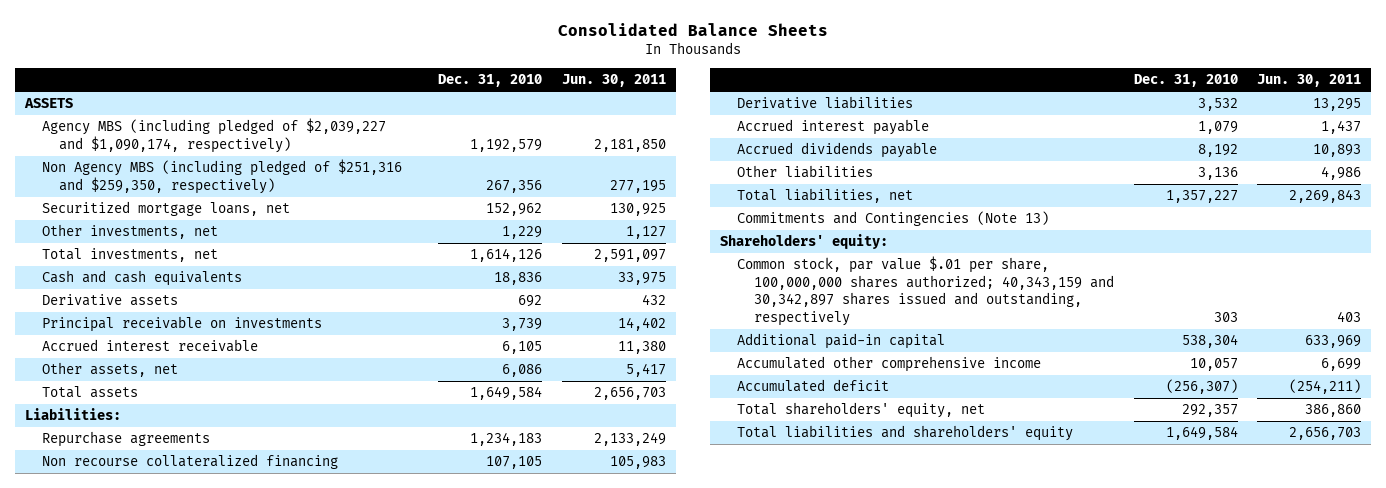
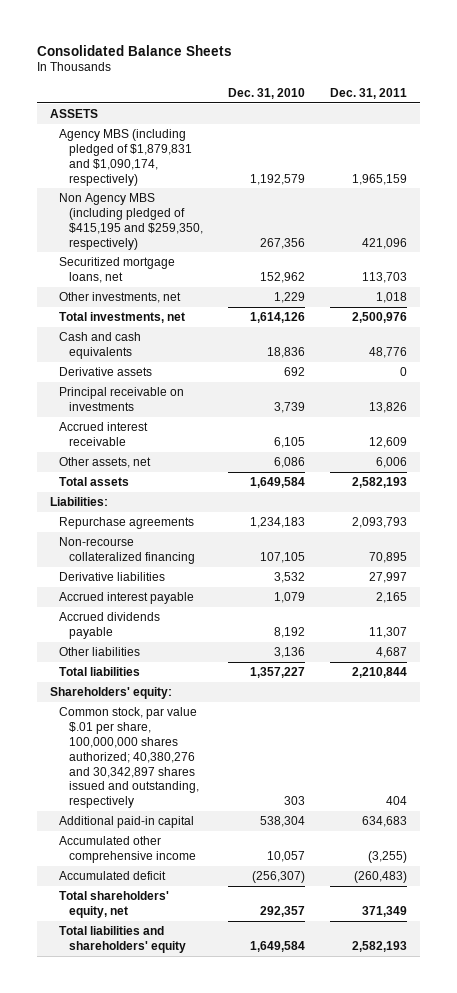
[561,74,666,88] Jun. 30, 2011 -> none
none -> [330,88,408,100] Dec. 31, 2011
[41,118,386,153] Agency MBS (including pledged of $2,039,227 and $1,090,174, respectively) -> [59,128,192,186] Agency MBS (including pledged of $1,879,831 and $1,090,174, respectively)
[41,159,402,194] Non Agency MBS (including pledged of $251,316 and $259,350, respectively) -> [59,192,203,250] Non Agency MBS (including pledged of $415,195 and $259,350, respectively)
[41,454,338,470] Non recourse collateralized financing -> [59,536,195,564] Non-recourse collateralized financing
[736,211,1049,227] Commitments and Contingencies (Note 13) -> none
[736,188,913,204] Total liabilities, net -> [59,666,141,676] Total liabilities
[736,256,1114,326] Common stock, par value $.01 per share, 100,000,000 shares authorized; 40,343,159 and 30,342,897 shares issued and outstanding, respectively -> [59,706,199,809] Common stock, par value $.01 per share, 100,000,000 shares authorized; 40,380,276 and 30,342,897 shares issued and outstanding, respectively

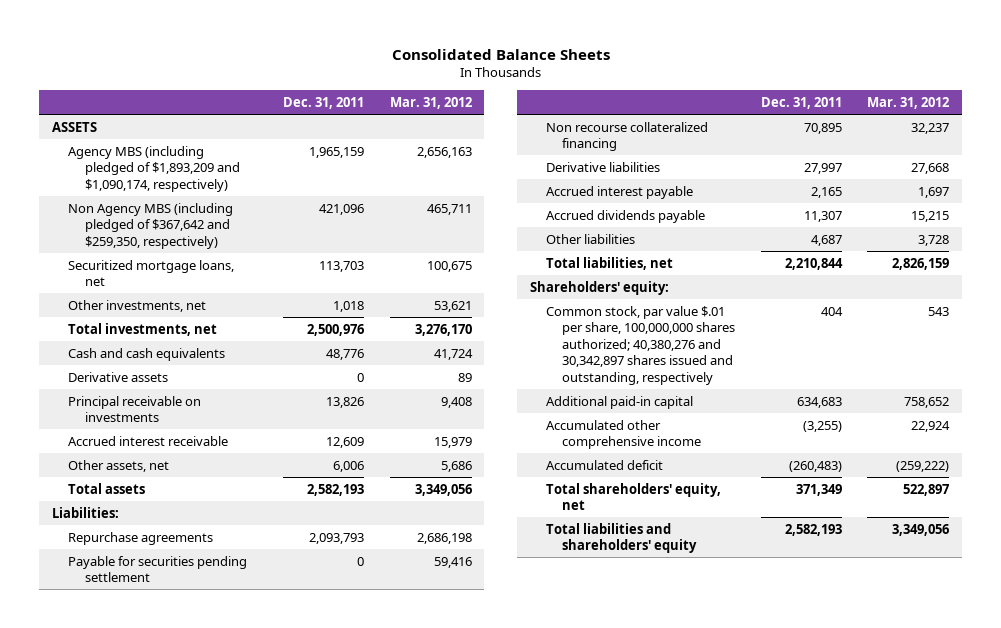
[227,88,305,100] Dec. 31, 2010 -> none
none -> [389,96,472,109] Mar. 31, 2012
[59,128,192,186] Agency MBS (including pledged of $1,879,831 and $1,090,174, respectively) -> [68,145,240,192] Agency MBS (including pledged of $1,893,209 and $1,090,174, respectively)
[59,192,203,250] Non Agency MBS (including pledged of $415,195 and $259,350, respectively) -> [68,202,234,249] Non Agency MBS (including pledged of $367,642 and $259,350, respectively)
none -> [68,555,248,583] Payable for securities pending settlement
[59,536,195,564] Non-recourse collateralized financing -> [545,121,708,152] Non recourse collateralized financing
[59,666,141,676] Total liabilities -> [545,256,673,270] Total liabilities, net

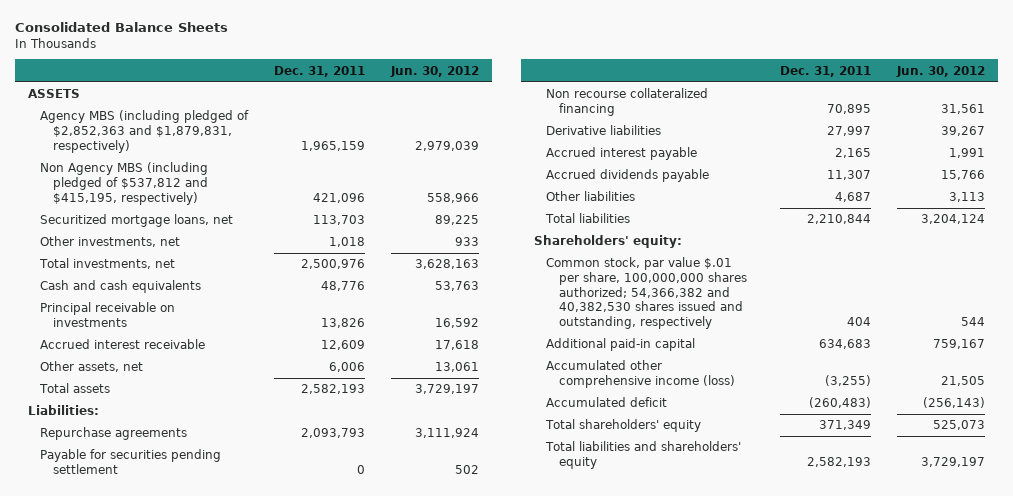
[389,96,472,109] Mar. 31, 2012 -> none
none -> [390,65,480,77] Jun. 30, 2012
[68,145,240,192] Agency MBS (including pledged of $1,893,209 and $1,090,174, respectively) -> [40,110,250,153] Agency MBS (including pledged of $2,852,363 and $1,879,831, respectively)
[68,202,234,249] Non Agency MBS (including pledged of $367,642 and $259,350, respectively) -> [40,162,209,205] Non Agency MBS (including pledged of $537,812 and $415,195, respectively)
[68,371,169,382] Derivative assets -> none
[545,256,673,270] Total liabilities, net -> [545,213,631,224] Total liabilities
[545,305,736,385] Common stock, par value $.01 per share, 100,000,000 shares authorized; 40,380,276 and 30,342,897 shares issued and outstanding, respectively -> [546,257,747,329] Common stock, par value $.01 per share, 100,000,000 shares authorized; 54,366,382 and 40,382,530 shares issued and outstanding, respectively
[545,419,702,450] Accumulated other comprehensive income -> [546,360,735,388] Accumulated other comprehensive income (loss)
[545,482,721,511] Total shareholders' equity, net -> [545,419,702,433] Total shareholders' equity

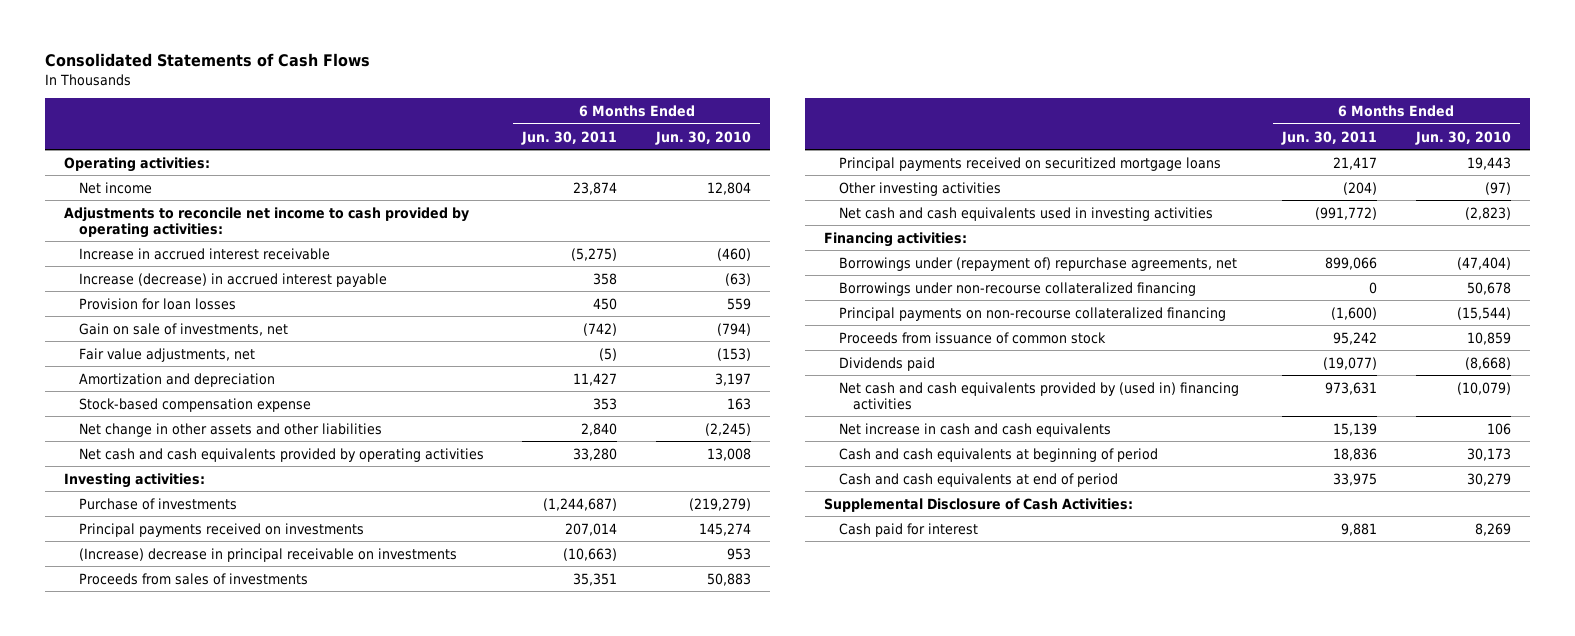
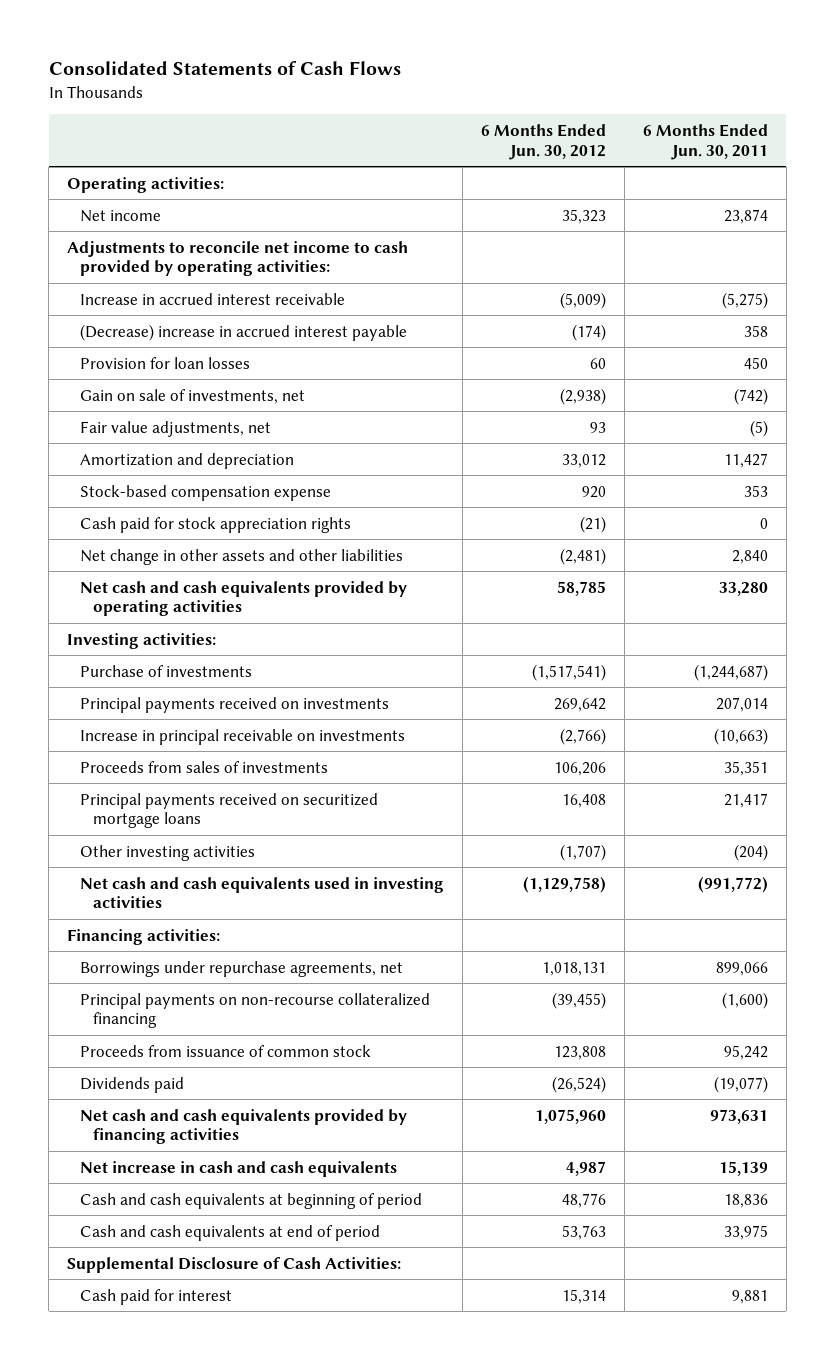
[654,130,751,145] Jun. 30, 2010 -> none
none -> [480,123,606,160] 6 Months Ended Jun. 30, 2012
[78,272,387,287] Increase (decrease) in accrued interest payable -> [79,323,407,341] (Decrease) increase in accrued interest payable
none -> [79,516,351,533] Cash paid for stock appreciation rights
[78,547,457,562] (Increase) decrease in principal receivable on investments -> [79,728,405,745] Increase in principal receivable on investments
[838,281,1196,296] Borrowings under non-recourse collateralized financing -> none
[838,256,1237,271] Borrowings under (repayment of) repurchase agreements, net -> [79,960,403,977] Borrowings under repurchase agreements, net
[838,381,1239,410] Net cash and cash equivalents provided by (used in) financing activities -> [79,1108,407,1145] Net cash and cash equivalents provided by financing activities

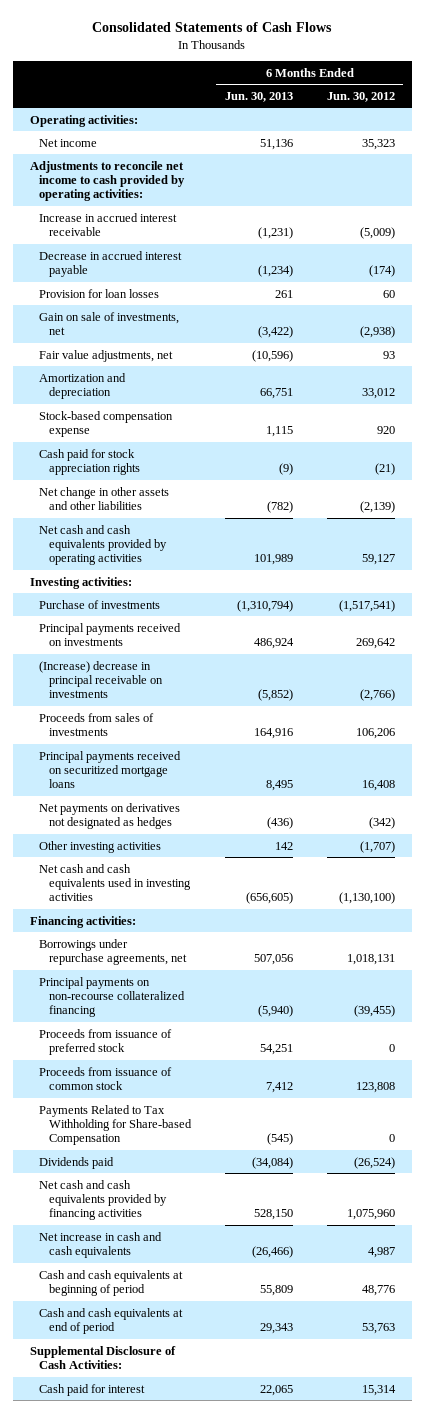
[642,123,768,160] 6 Months Ended Jun. 30, 2011 -> none
none -> [224,91,293,102] Jun. 30, 2013
[79,323,407,341] (Decrease) increase in accrued interest payable -> [39,250,183,277] Decrease in accrued interest payable
[559,547,606,565] (2,481) -> [359,500,395,513] (2,139)
[556,580,606,596] 58,785 -> [361,554,395,566] 59,127
[79,728,405,745] Increase in principal receivable on investments -> [39,660,163,699] (Increase) decrease in principal receivable on investments
none -> [39,802,181,829] Net payments on derivatives not designated as hedges
[522,875,606,893] (1,129,758) -> [338,892,395,905] (1,130,100)
none -> [39,1028,173,1055] Proceeds from issuance of preferred stock
none -> [39,1104,192,1146] Payments Related to Tax Withholding for Share-based Compensation

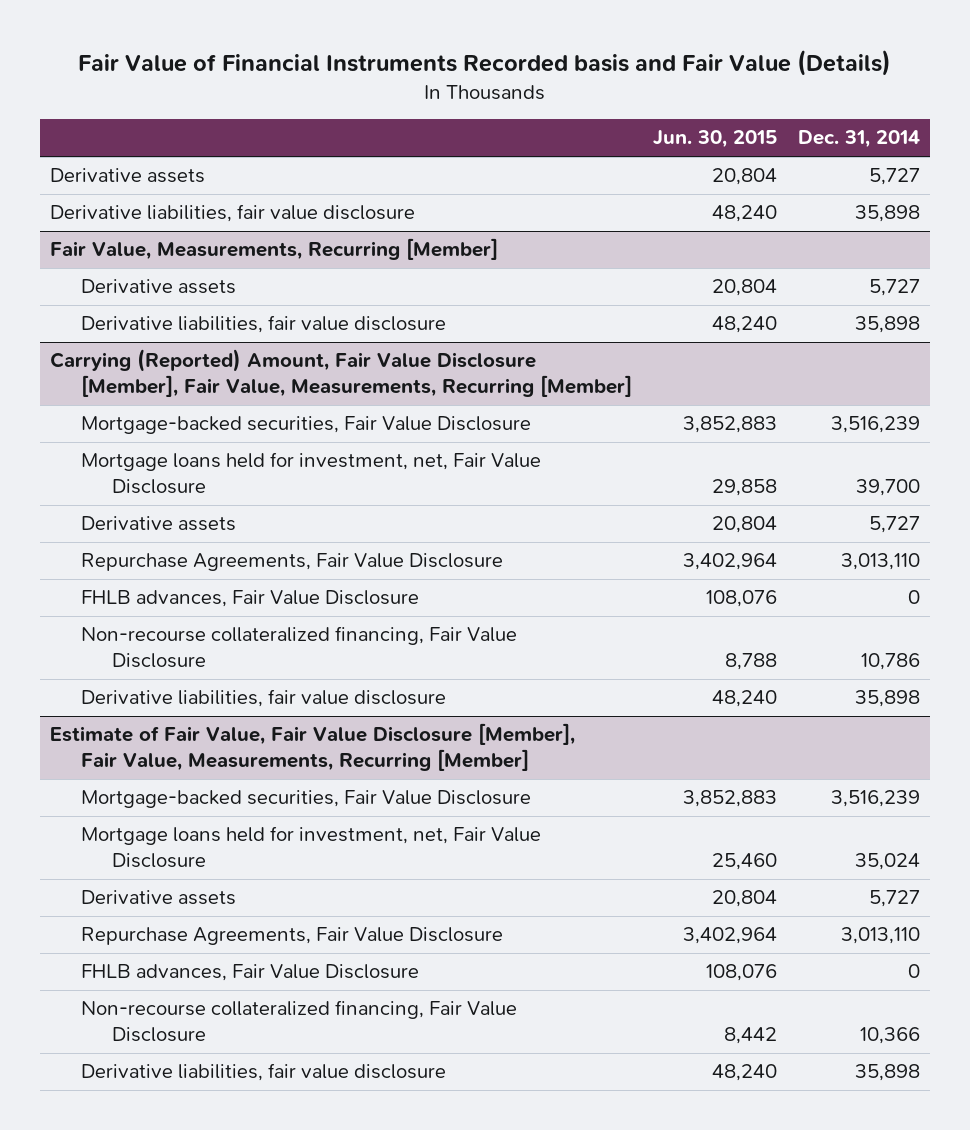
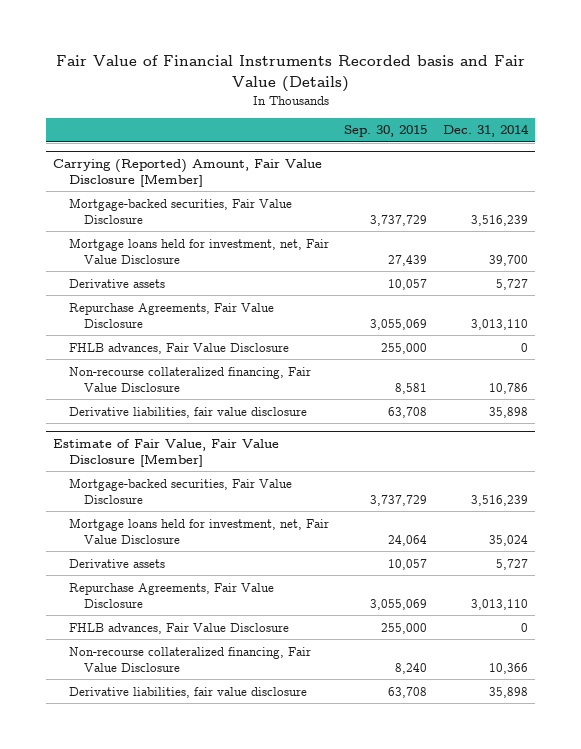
[652,130,777,149] Jun. 30, 2015 -> none
none -> [344,125,428,138] Sep. 30, 2015
[50,168,206,184] Derivative assets -> none
[50,204,416,223] Derivative liabilities, fair value disclosure -> none
[50,238,499,261] Fair Value, Measurements, Recurring [Member] -> none
[81,279,237,295] Derivative assets -> none
[81,315,447,334] Derivative liabilities, fair value disclosure -> none
[50,349,633,398] Carrying (Reported) Amount, Fair Value Disclosure [Member], Fair Value, Measurements, Recurring [Member] -> [53,158,323,187] Carrying (Reported) Amount, Fair Value Disclosure [Member]
[50,723,576,772] Estimate of Fair Value, Fair Value Disclosure [Member], Fair Value, Measurements, Recurring [Member] -> [53,438,280,467] Estimate of Fair Value, Fair Value Disclosure [Member]

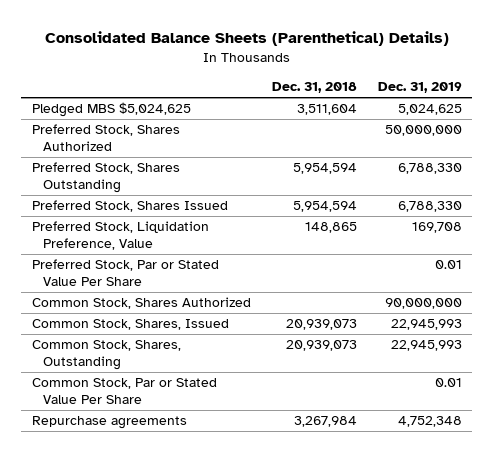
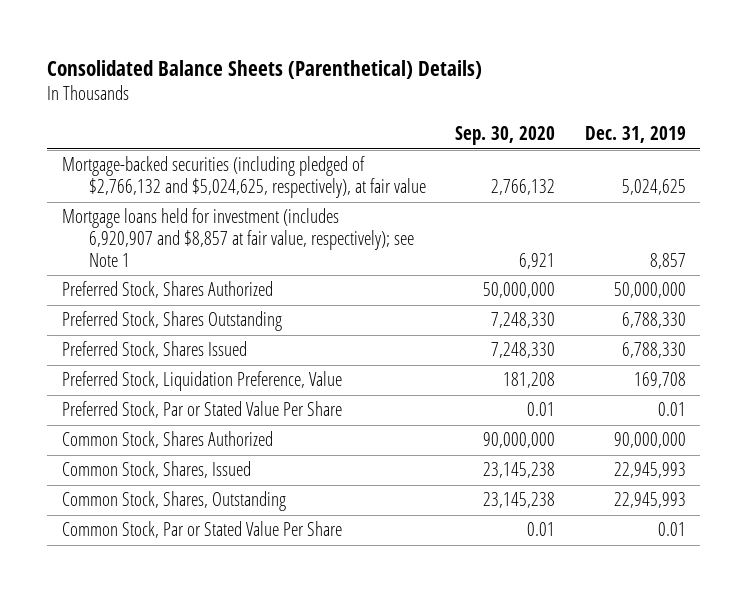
[271,82,357,94] Dec. 31, 2018 -> none
none -> [455,126,556,146] Sep. 30, 2020
[31,102,191,118] Pledged MBS $5,024,625 -> [61,156,426,199] Mortgage-backed securities (including pledged of $2,766,132 and $5,024,625, respectively), at fair value
none -> [61,208,414,267] Mortgage loans held for investment (includes 6,920,907 and $8,857 at fair value, respectively); see Note 1
[31,416,187,430] Repurchase agreements -> none

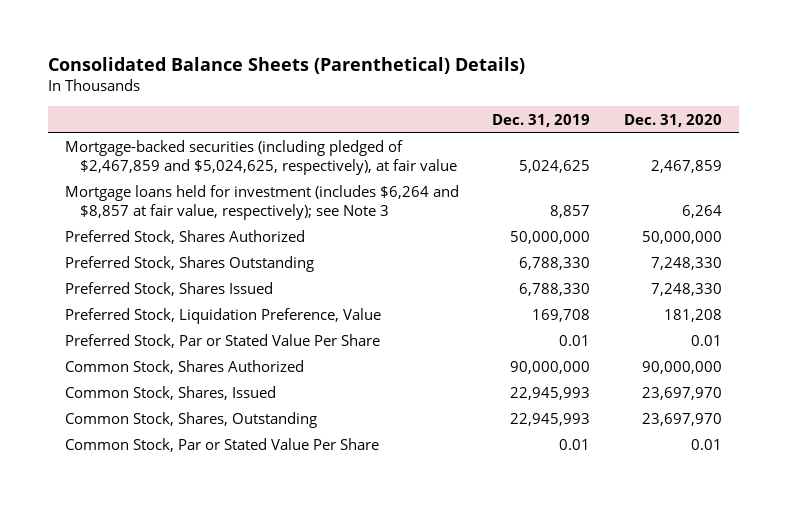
[455,126,556,146] Sep. 30, 2020 -> none
none -> [624,113,723,127] Dec. 31, 2020
[61,156,426,199] Mortgage-backed securities (including pledged of $2,766,132 and $5,024,625, respectively), at fair value -> [64,140,457,175] Mortgage-backed securities (including pledged of $2,467,859 and $5,024,625, respectively), at fair value
[61,208,414,267] Mortgage loans held for investment (includes 6,920,907 and $8,857 at fair value, respectively); see Note 1 -> [64,185,459,220] Mortgage loans held for investment (includes $6,264 and $8,857 at fair value, respectively); see Note 3

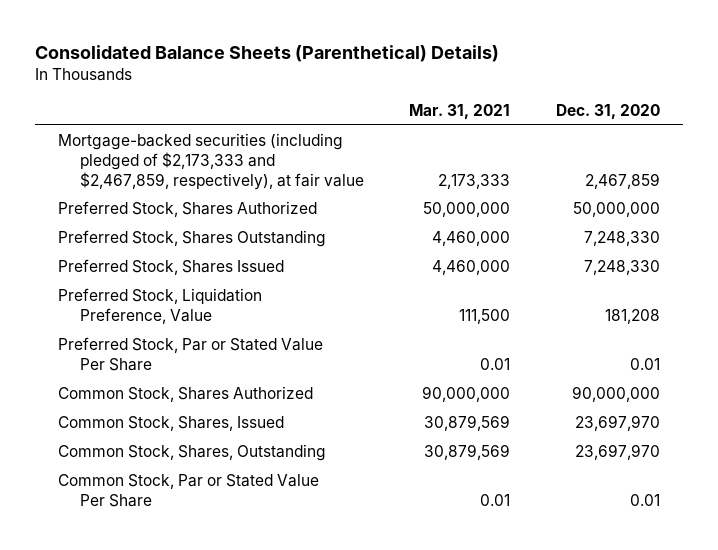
[492,113,591,127] Dec. 31, 2019 -> none
none -> [409,103,511,119] Mar. 31, 2021
[64,185,459,220] Mortgage loans held for investment (includes $6,264 and $8,857 at fair value, respectively); see Note 3 -> none
[64,140,457,175] Mortgage-backed securities (including pledged of $2,467,859 and $5,024,625, respectively), at fair value -> [57,132,365,190] Mortgage-backed securities (including pledged of $2,173,333 and $2,467,859, respectively), at fair value

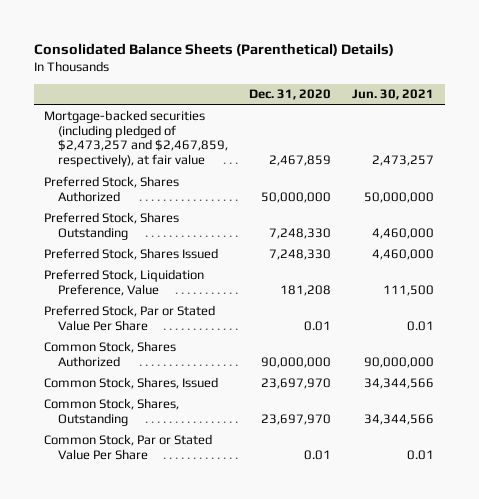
[409,103,511,119] Mar. 31, 2021 -> none
none -> [352,89,435,101] Jun. 30, 2021
[57,132,365,190] Mortgage-backed securities (including pledged of $2,173,333 and $2,467,859, respectively), at fair value -> [44,109,228,168] Mortgage-backed securities (including pledged of $2,473,257 and $2,467,859, respectively), at fair value

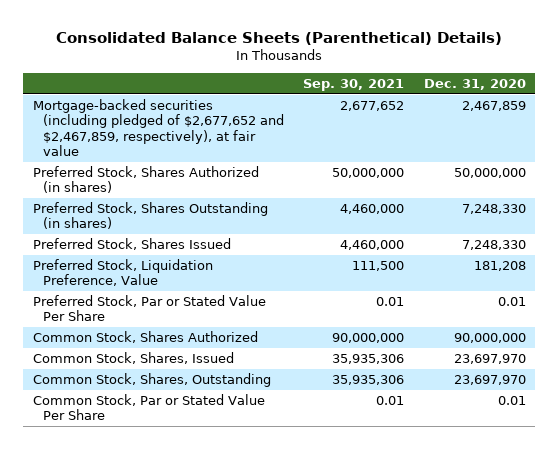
[352,89,435,101] Jun. 30, 2021 -> none
none -> [303,79,405,92] Sep. 30, 2021
[44,109,228,168] Mortgage-backed securities (including pledged of $2,473,257 and $2,467,859, respectively), at fair value -> [32,99,285,156] Mortgage-backed securities (including pledged of $2,677,652 and $2,467,859, respectively), at fair value
[44,175,180,202] Preferred Stock, Shares Authorized -> [32,166,259,194] Preferred Stock, Shares Authorized (in shares)
[44,211,180,240] Preferred Stock, Shares Outstanding -> [32,202,268,230] Preferred Stock, Shares Outstanding (in shares)

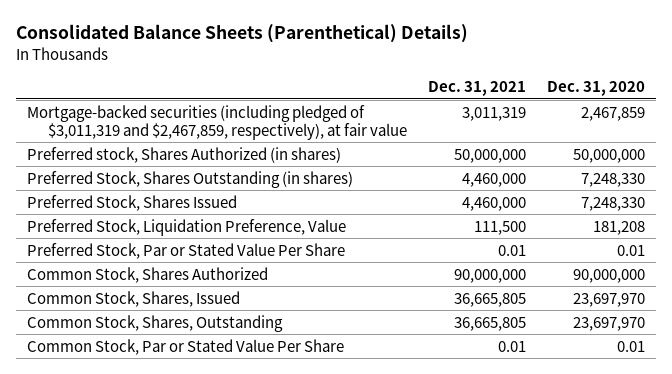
[303,79,405,92] Sep. 30, 2021 -> none
none -> [428,81,527,97] Dec. 31, 2021
[32,99,285,156] Mortgage-backed securities (including pledged of $2,677,652 and $2,467,859, respectively), at fair value -> [26,104,408,140] Mortgage-backed securities (including pledged of $3,011,319 and $2,467,859, respectively), at fair value
[32,166,259,194] Preferred Stock, Shares Authorized (in shares) -> [26,146,341,163] Preferred stock, Shares Authorized (in shares)

